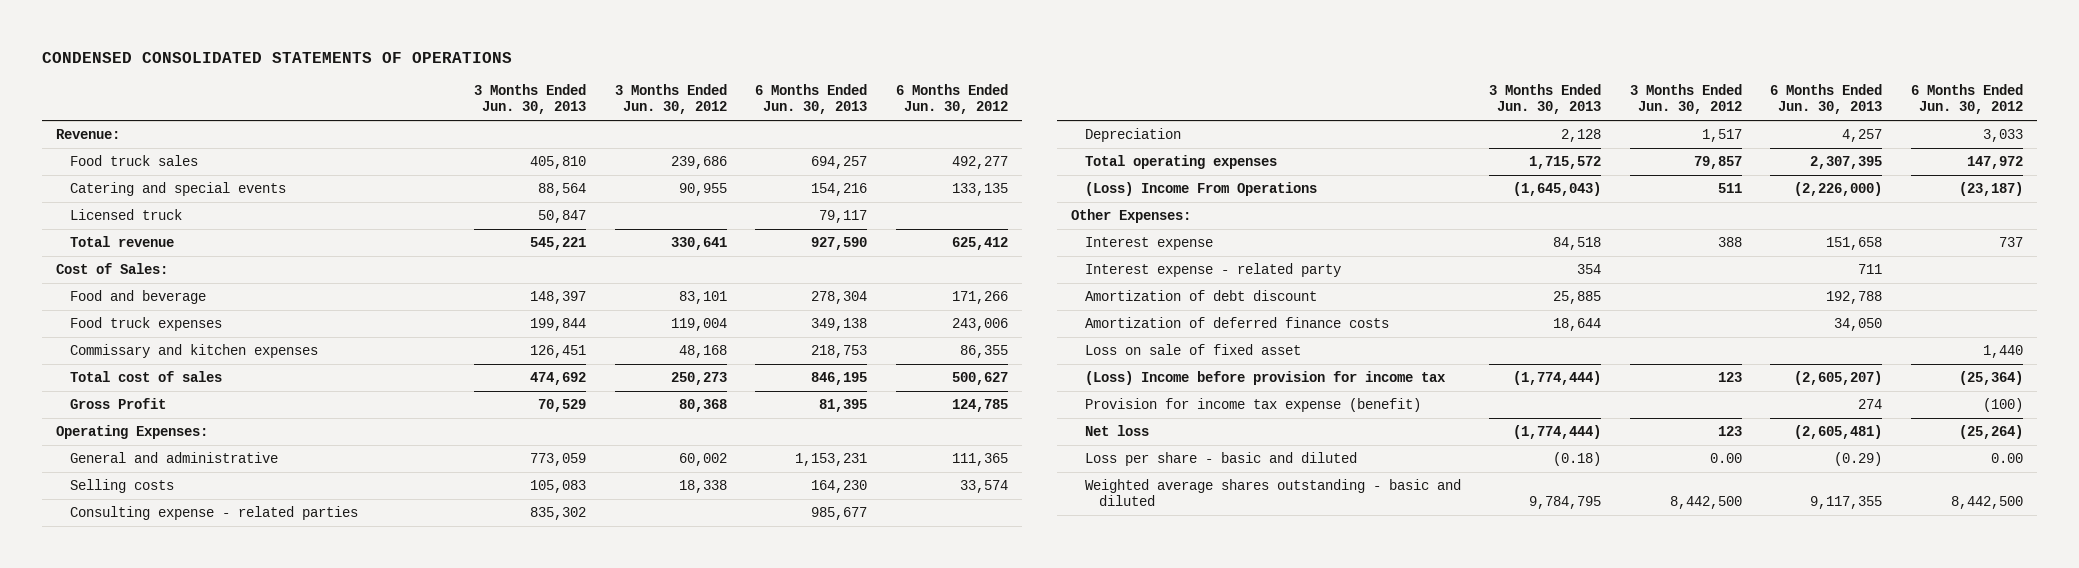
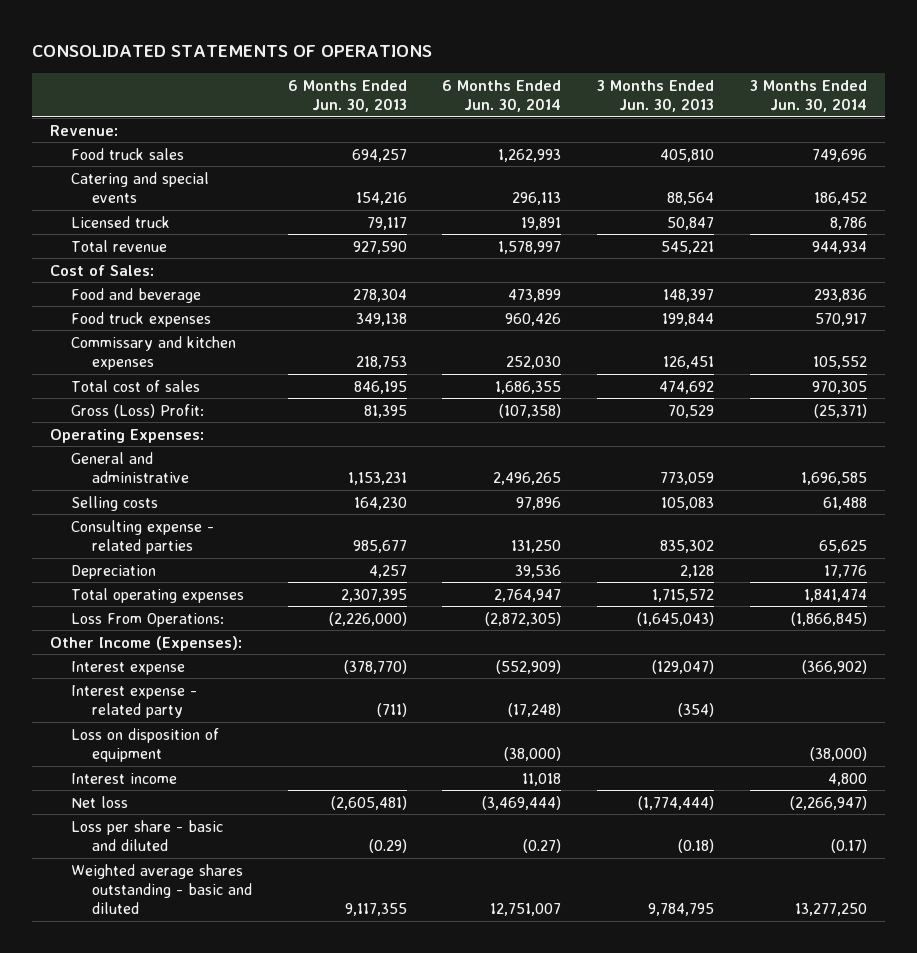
[41,52,512,64] CONDENSED CONSOLIDATED STATEMENTS OF OPERATIONS -> [32,45,433,58] CONSOLIDATED STATEMENTS OF OPERATIONS
[614,84,727,115] 3 Months Ended Jun. 30, 2012 -> none
[895,84,1008,115] 6 Months Ended Jun. 30, 2012 -> none
none -> [442,79,562,113] 6 Months Ended Jun. 30, 2014
none -> [749,79,867,113] 3 Months Ended Jun. 30, 2014
[69,398,166,410] Gross Profit -> [71,403,205,418] Gross (Loss) Profit:
[1084,290,1317,302] Amortization of debt discount -> none
[1084,317,1389,329] Amortization of deferred finance costs -> none
[1084,344,1301,356] Loss on sale of fixed asset -> none
[1084,371,1446,386] (Loss) Income before provision for income tax -> none
[1084,398,1421,413] Provision for income tax expense (benefit) -> none
[1084,182,1317,197] (Loss) Income From Operations -> [71,612,225,627] Loss From Operations:
[1071,209,1192,224] Other Expenses: -> [50,635,243,651] Other Income (Expenses):
[1553,237,1602,251] 84,518 -> [652,659,715,674] (129,047)
[1826,237,1883,251] 151,658 -> [343,659,407,674] (378,770)
[1577,264,1602,275] 354 -> [678,702,715,717] (354)
[1858,264,1883,275] 711 -> [376,702,407,717] (711)
none -> [71,727,220,762] Loss on disposition of equipment
none -> [71,772,178,784] Interest income

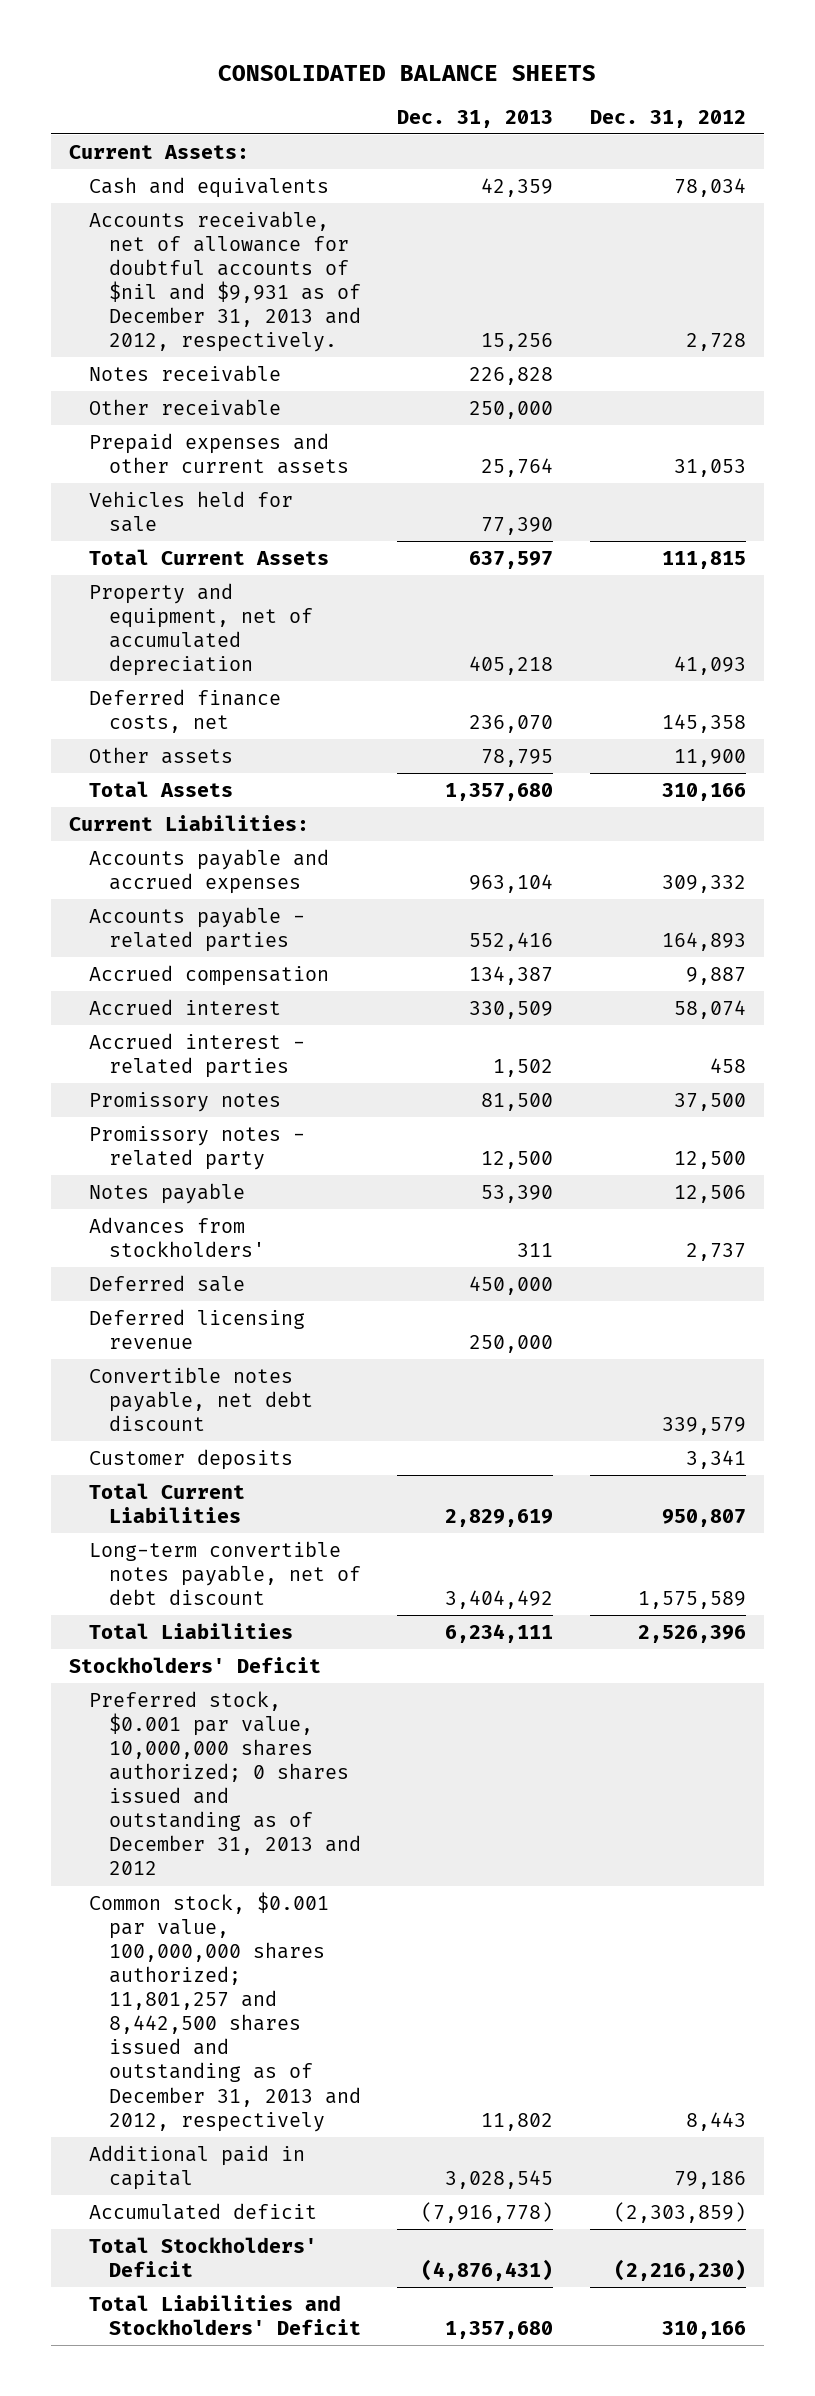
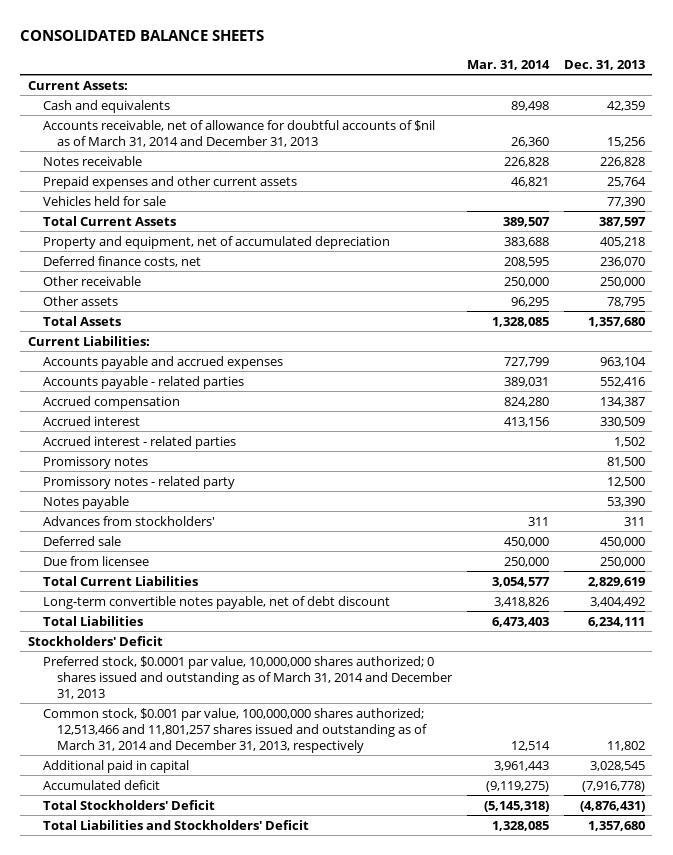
[589,109,746,128] Dec. 31, 2012 -> none
none -> [467,59,551,70] Mar. 31, 2014
[89,210,362,353] Accounts receivable, net of allowance for doubtful accounts of $nil and $9,931 as of December 31, 2013 and 2012, respectively. -> [42,119,435,147] Accounts receivable, net of allowance for doubtful accounts of $nil as of March 31, 2014 and December 31, 2013
[469,550,554,569] 637,597 -> [598,216,646,227] 387,597
[89,398,282,416] Other receivable -> [42,275,141,286] Other receivable
[89,1366,314,1431] Convertible notes payable, net debt discount -> none
[89,1448,294,1470] Customer deposits -> none
[89,1308,306,1349] Deferred licensing revenue -> [42,555,149,566] Due from licensee
[89,1690,362,1876] Preferred stock, $0.001 par value, 10,000,000 shares authorized; 0 shares issued and outstanding as of December 31, 2013 and 2012 -> [42,655,454,699] Preferred stock, $0.0001 par value, 10,000,000 shares authorized; 0 shares issued and outstanding as of March 31, 2014 and December 31, 2013
[89,1891,362,2132] Common stock, $0.001 par value, 100,000,000 shares authorized; 11,801,257 and 8,442,500 shares issued and outstanding as of December 31, 2013 and 2012, respectively -> [42,707,428,753] Common stock, $0.001 par value, 100,000,000 shares authorized; 12,513,466 and 11,801,257 shares issued and outstanding as of March 31, 2014 and December 31, 2013, respectively

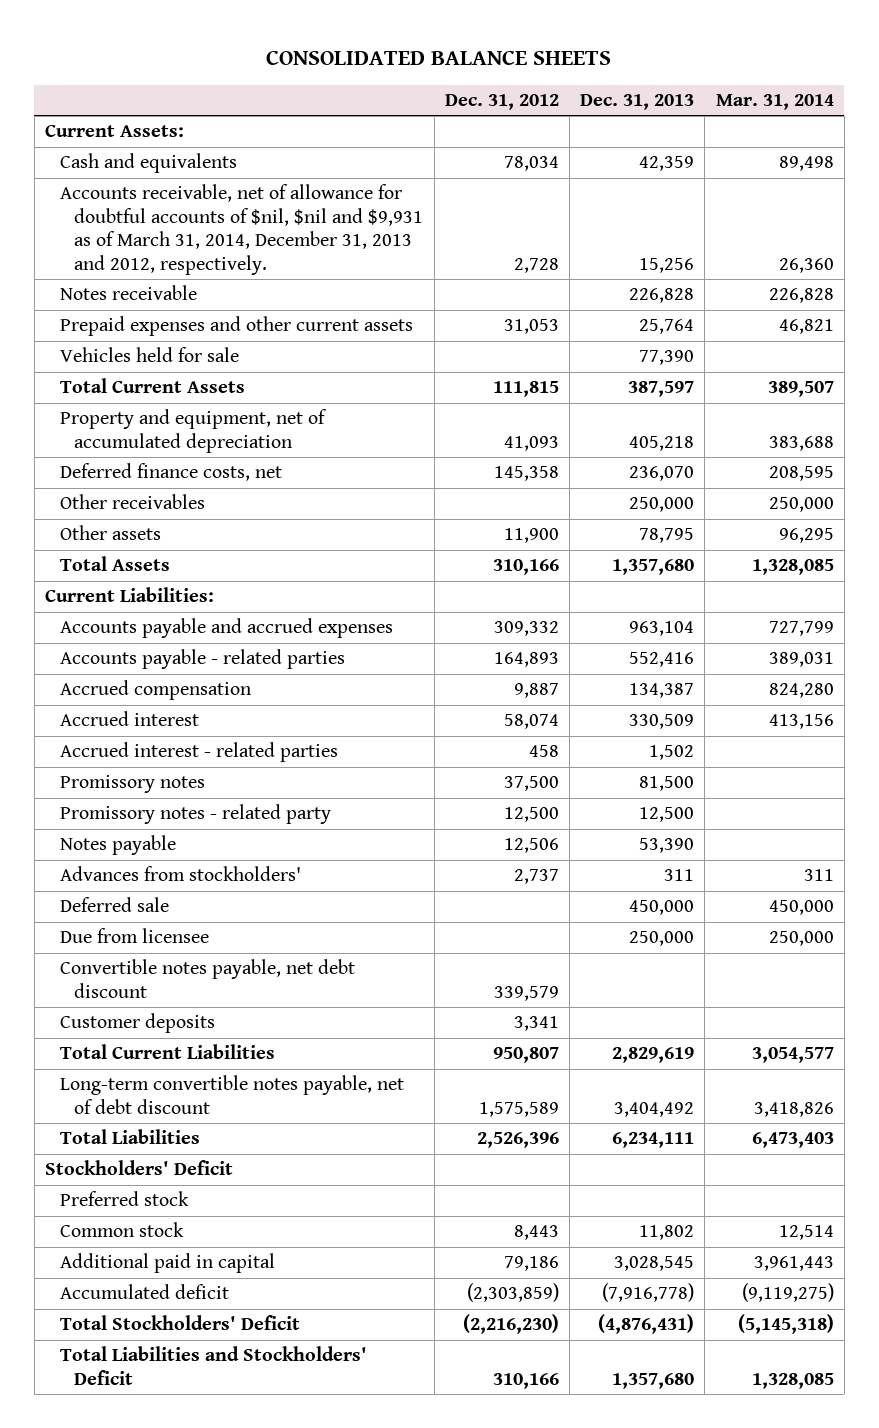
none -> [444,94,559,111] Dec. 31, 2012
[42,119,435,147] Accounts receivable, net of allowance for doubtful accounts of $nil as of March 31, 2014 and December 31, 2013 -> [59,184,424,275] Accounts receivable, net of allowance for doubtful accounts of $nil, $nil and $9,931 as of March 31, 2014, December 31, 2013 and 2012, respectively.
[42,275,141,286] Other receivable -> [59,494,205,510] Other receivables
none -> [59,959,355,998] Convertible notes payable, net debt discount
none -> [59,1013,215,1034] Customer deposits
[42,655,454,699] Preferred stock, $0.0001 par value, 10,000,000 shares authorized; 0 shares issued and outstanding as of March 31, 2014 and December 31, 2013 -> [59,1191,189,1207] Preferred stock
[42,707,428,753] Common stock, $0.001 par value, 100,000,000 shares authorized; 12,513,466 and 11,801,257 shares issued and outstanding as of March 31, 2014 and December 31, 2013, respectively -> [59,1222,184,1238] Common stock

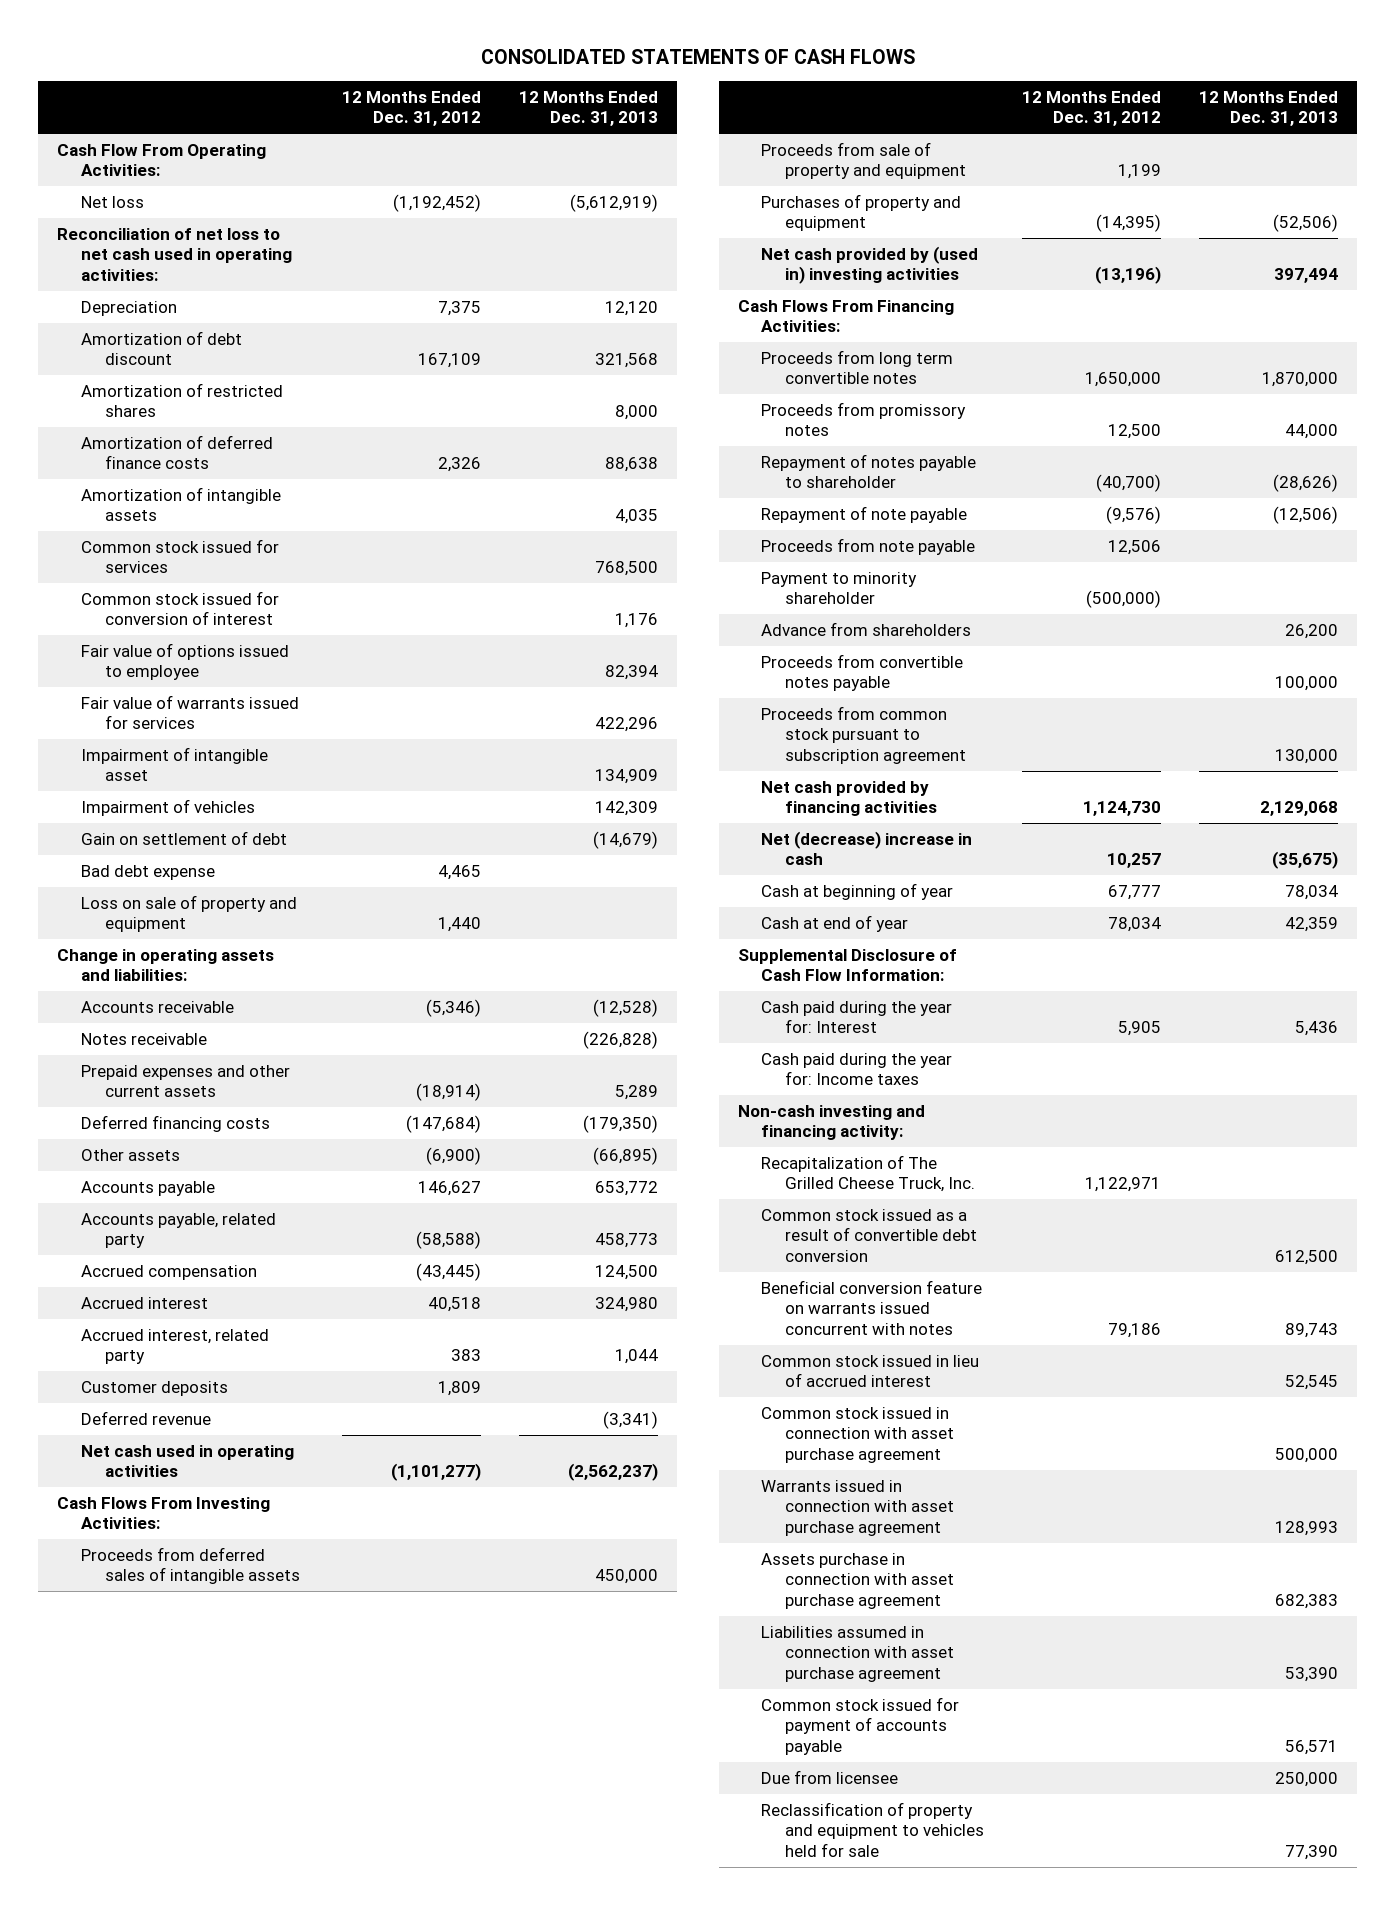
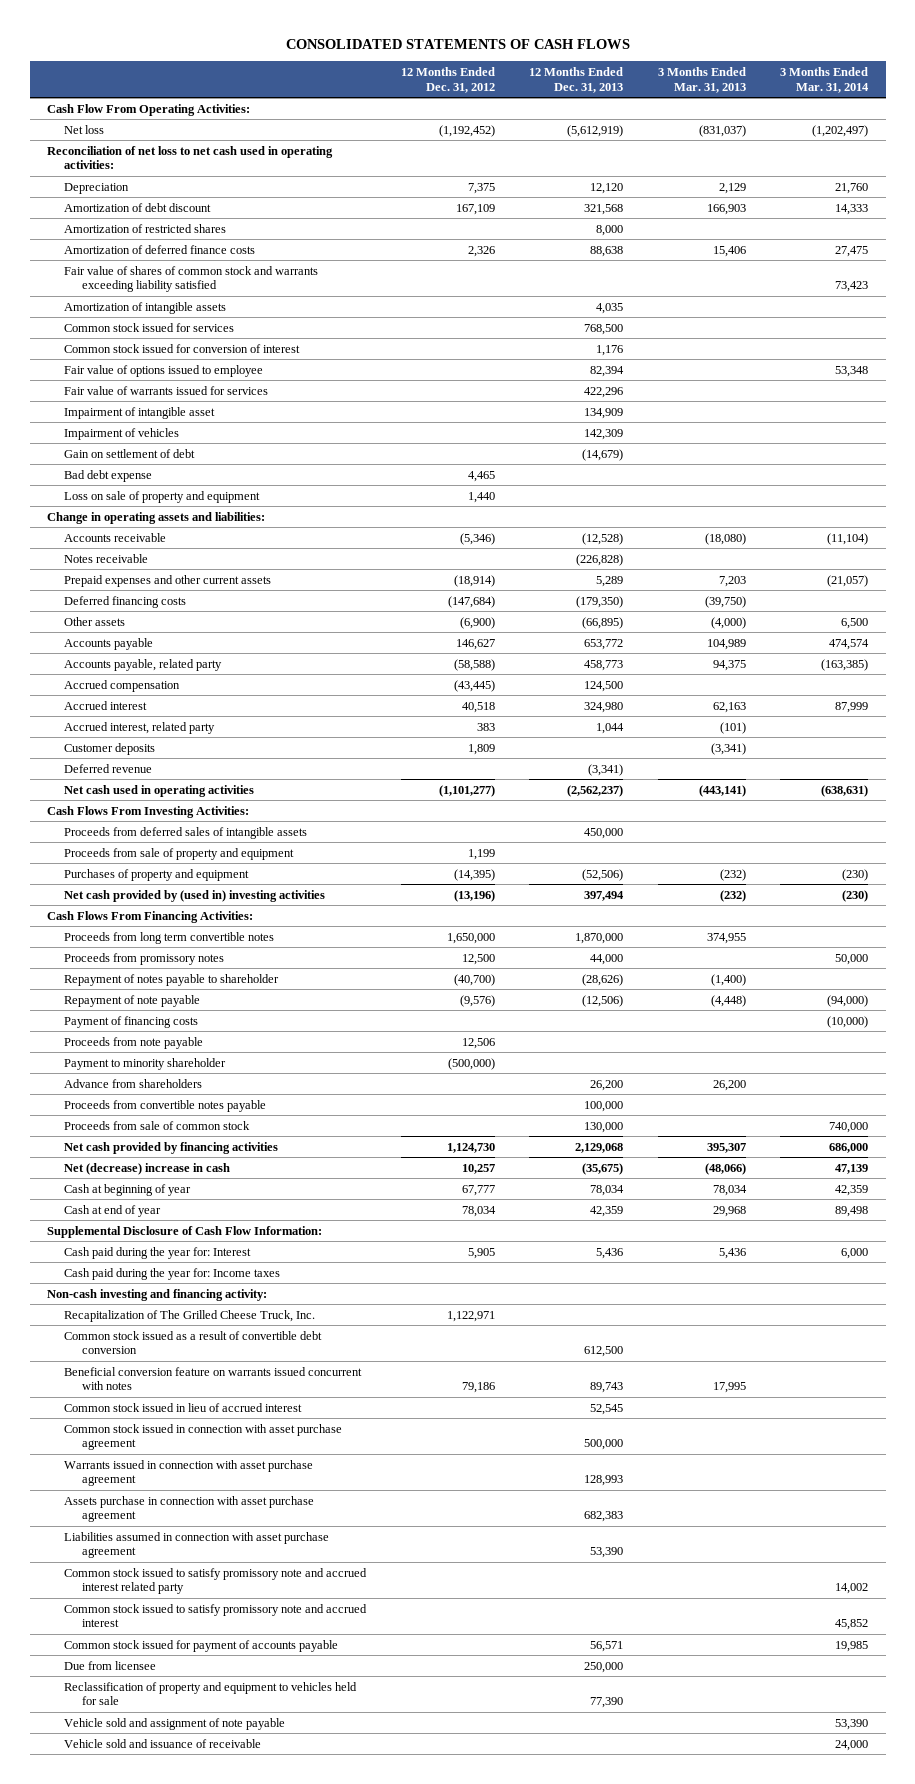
none -> [657,67,746,93] 3 Months Ended Mar. 31, 2013
none -> [780,67,870,93] 3 Months Ended Mar. 31, 2014
none -> [64,265,319,293] Fair value of shares of common stock and warrants exceeding liability satisfied
none -> [64,1015,199,1028] Payment of financing costs
[761,705,967,764] Proceeds from common stock pursuant to subscription agreement -> none
none -> [64,1120,251,1130] Proceeds from sale of common stock
none -> [64,1567,368,1595] Common stock issued to satisfy promissory note and accrued interest related party
none -> [64,1603,368,1628] Common stock issued to satisfy promissory note and accrued interest
none -> [64,1717,286,1730] Vehicle sold and assignment of note payable
none -> [64,1738,262,1748] Vehicle sold and issuance of receivable

